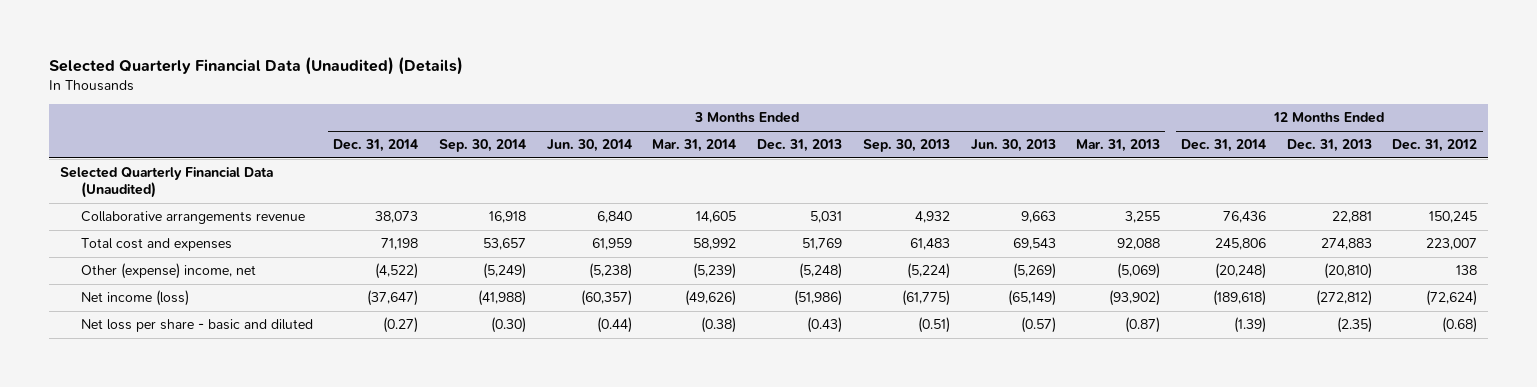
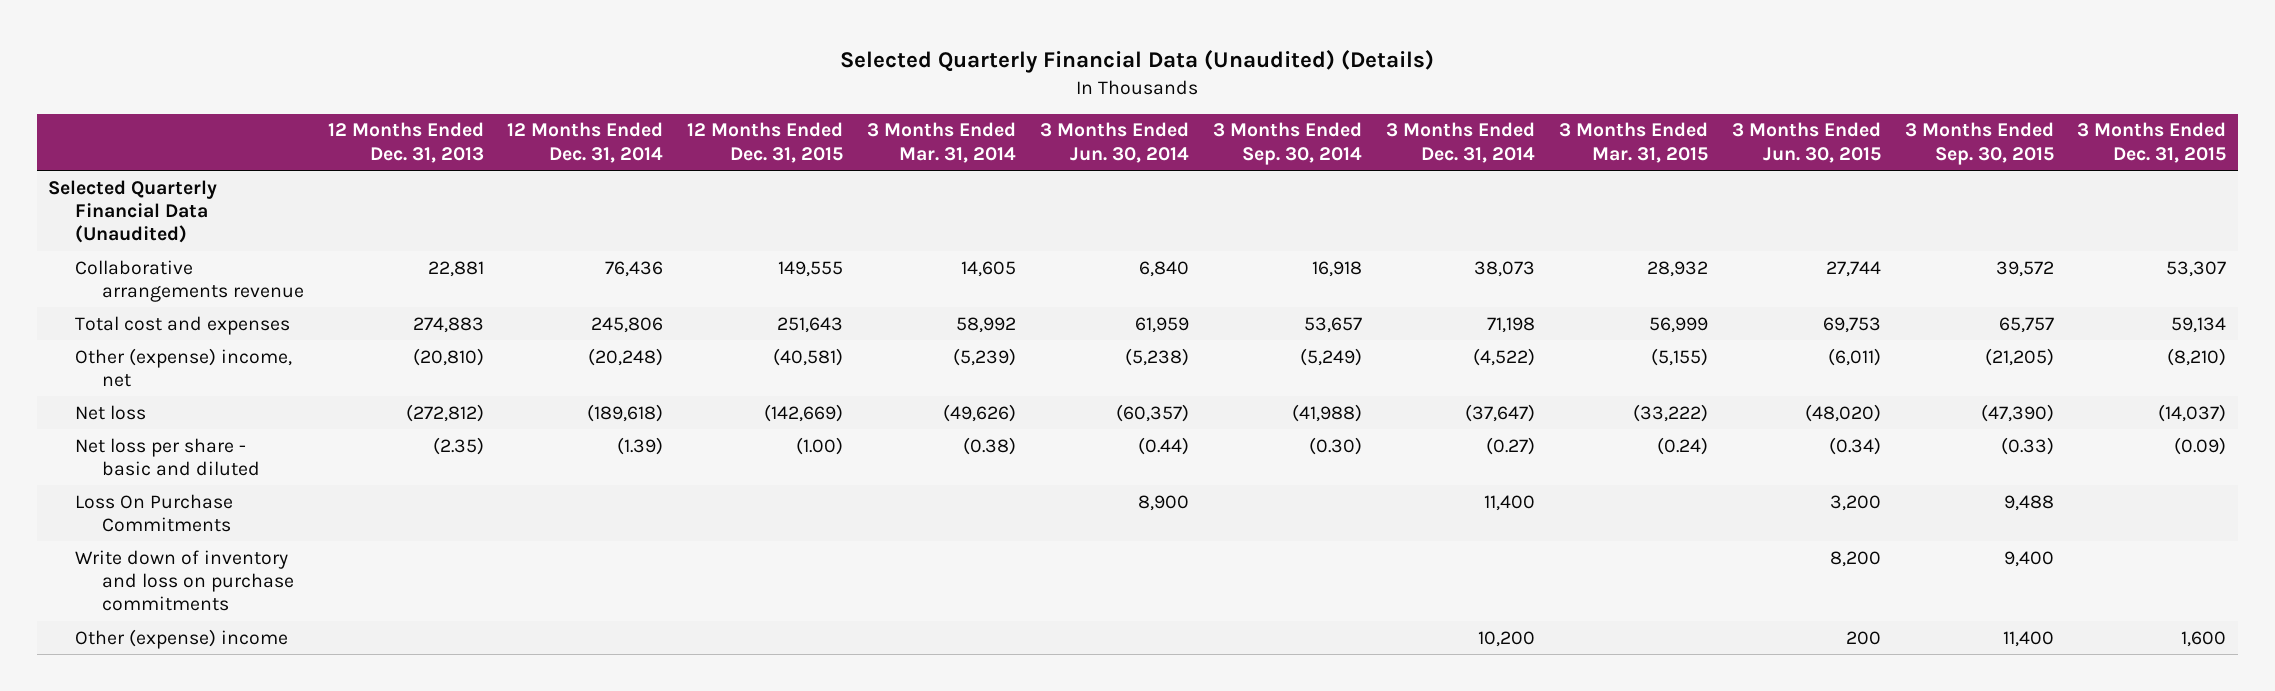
[757,139,843,153] Dec. 31, 2013 -> none
[862,139,950,153] Sep. 30, 2013 -> none
[970,139,1056,153] Jun. 30, 2013 -> none
[1076,139,1161,153] Mar. 31, 2013 -> none
[1392,139,1478,153] Dec. 31, 2012 -> none
none -> [687,122,844,163] 12 Months Ended Dec. 31, 2015
none -> [1558,122,1708,163] 3 Months Ended Mar. 31, 2015
none -> [1731,122,1881,163] 3 Months Ended Jun. 30, 2015
none -> [1904,122,2054,165] 3 Months Ended Sep. 30, 2015
none -> [2077,122,2227,163] 3 Months Ended Dec. 31, 2015
[80,290,189,307] Net income (loss) -> [75,404,147,420] Net loss
none -> [75,493,234,533] Loss On Purchase Commitments
none -> [75,549,294,612] Write down of inventory and loss on purchase commitments
none -> [75,628,289,649] Other (expense) income

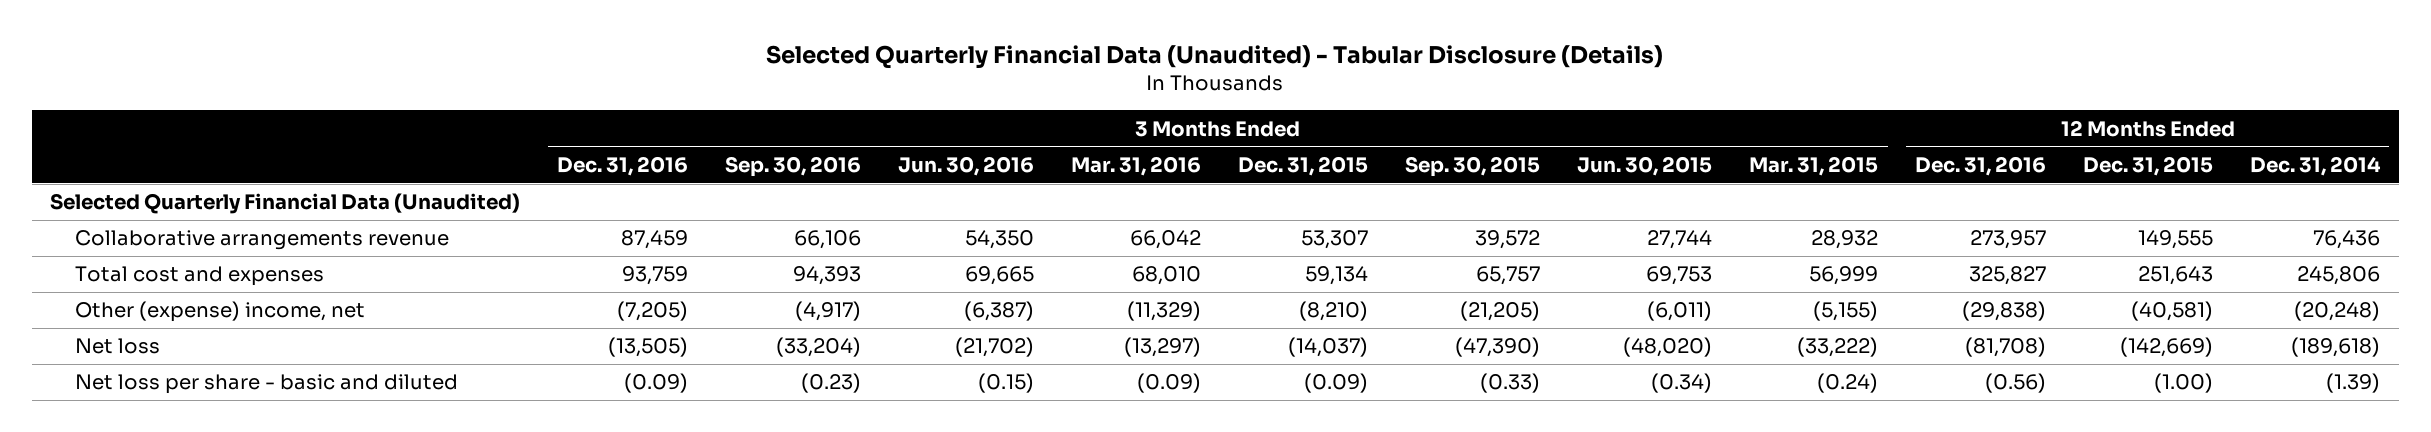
[840,50,1435,74] Selected Quarterly Financial Data (Unaudited) (Details) -> [766,45,1664,70] Selected Quarterly Financial Data (Unaudited) - Tabular Disclosure (Details)
[327,122,484,163] 12 Months Ended Dec. 31, 2013 -> none
[867,122,1017,163] 3 Months Ended Mar. 31, 2014 -> none
[1040,122,1190,163] 3 Months Ended Jun. 30, 2014 -> none
[1213,122,1363,165] 3 Months Ended Sep. 30, 2014 -> none
[1385,122,1535,163] 3 Months Ended Dec. 31, 2014 -> none
none -> [557,155,689,176] Dec. 31, 2016
none -> [725,155,862,177] Sep. 30, 2016
none -> [898,155,1035,176] Jun. 30, 2016
none -> [1071,155,1202,176] Mar. 31, 2016
none -> [1915,155,2047,176] Dec. 31, 2016
[75,493,234,533] Loss On Purchase Commitments -> none
[75,549,294,612] Write down of inventory and loss on purchase commitments -> none
[75,628,289,649] Other (expense) income -> none

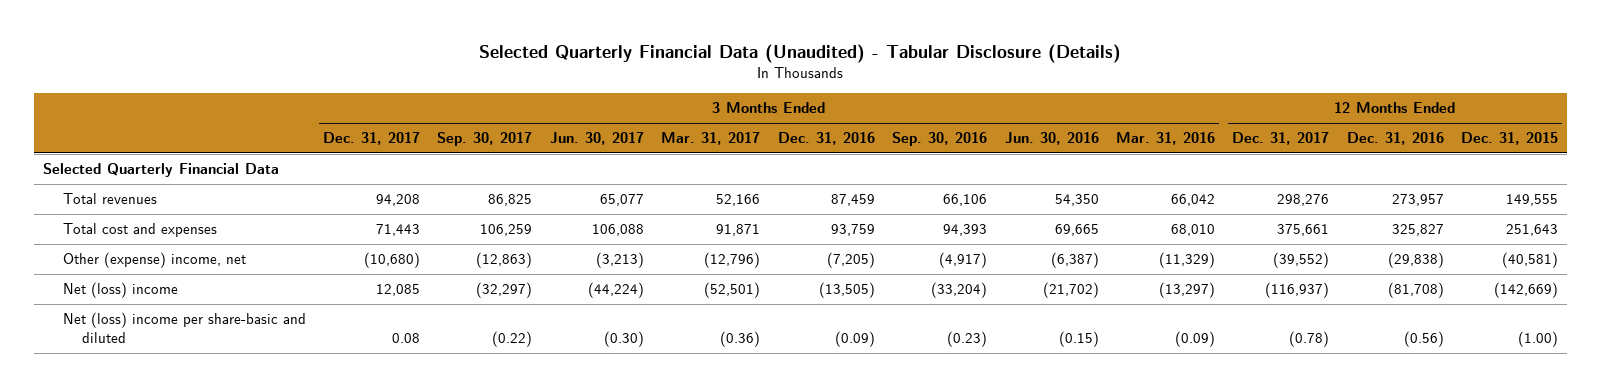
[1238,155,1369,176] Dec. 31, 2015 -> none
[1405,155,1541,177] Sep. 30, 2015 -> none
[1577,155,1713,176] Jun. 30, 2015 -> none
[1749,155,1879,176] Mar. 31, 2015 -> none
[2250,155,2382,176] Dec. 31, 2014 -> none
none -> [323,132,421,146] Dec. 31, 2017
none -> [437,132,533,147] Sep. 30, 2017
none -> [549,132,644,146] Jun. 30, 2017
none -> [661,132,761,146] Mar. 31, 2017
none -> [1232,132,1330,146] Dec. 31, 2017
[50,193,521,215] Selected Quarterly Financial Data (Unaudited) -> [42,163,279,178] Selected Quarterly Financial Data
[74,230,449,251] Collaborative arrangements revenue -> [62,193,157,205] Total revenues
[74,338,160,355] Net loss -> [62,282,178,299] Net (loss) income
[74,374,458,395] Net loss per share - basic and diluted -> [62,312,306,344] Net (loss) income per share-basic and diluted

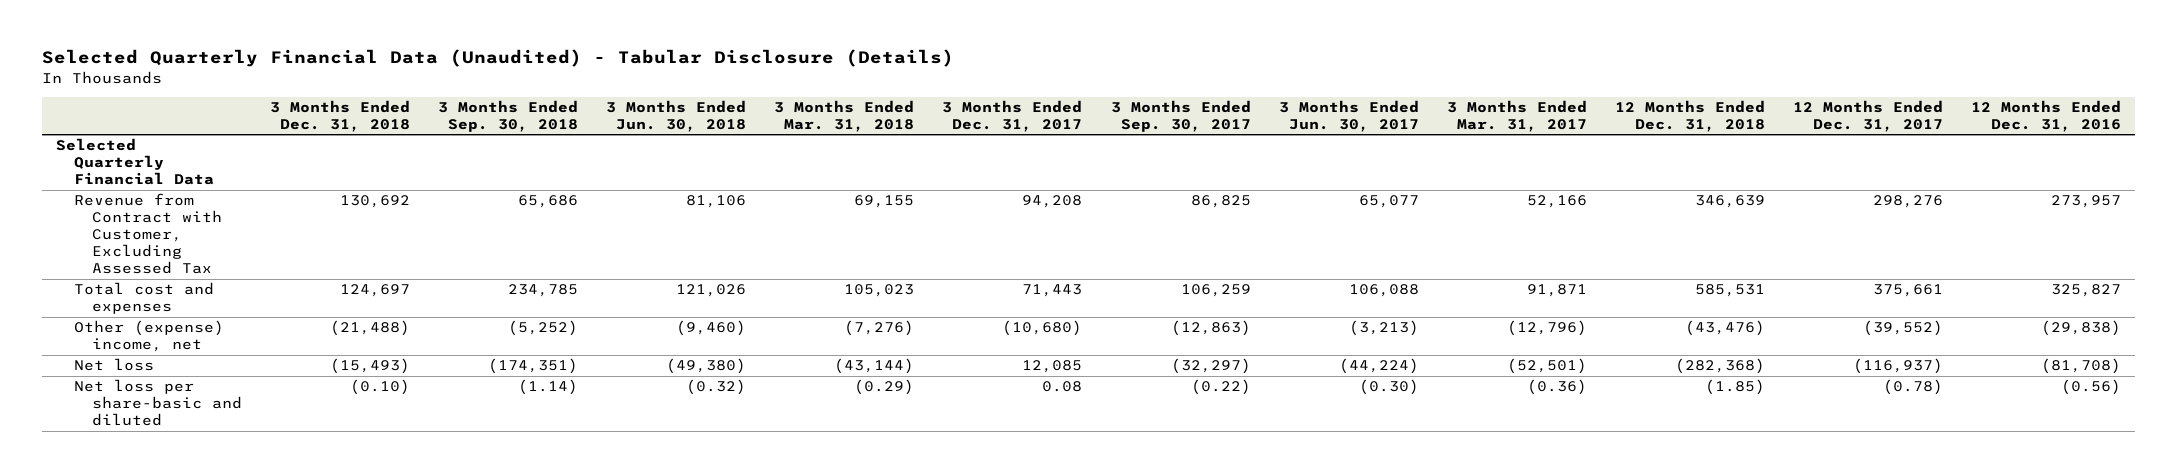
[777,132,875,146] Dec. 31, 2016 -> none
[892,132,988,147] Sep. 30, 2016 -> none
[1004,132,1099,146] Jun. 30, 2016 -> none
[1115,132,1215,146] Mar. 31, 2016 -> none
[1461,132,1559,146] Dec. 31, 2015 -> none
none -> [269,100,410,133] 3 Months Ended Dec. 31, 2018
none -> [438,100,579,133] 3 Months Ended Sep. 30, 2018
none -> [606,100,747,133] 3 Months Ended Jun. 30, 2018
none -> [774,100,915,133] 3 Months Ended Mar. 31, 2018
none -> [1615,100,1766,133] 12 Months Ended Dec. 31, 2018
[62,193,157,205] Total revenues -> [73,193,222,275] Revenue from Contract with Customer, Excluding Assessed Tax
[62,282,178,299] Net (loss) income -> [73,358,154,372] Net loss
[62,312,306,344] Net (loss) income per share-basic and diluted -> [73,379,242,427] Net loss per share-basic and diluted

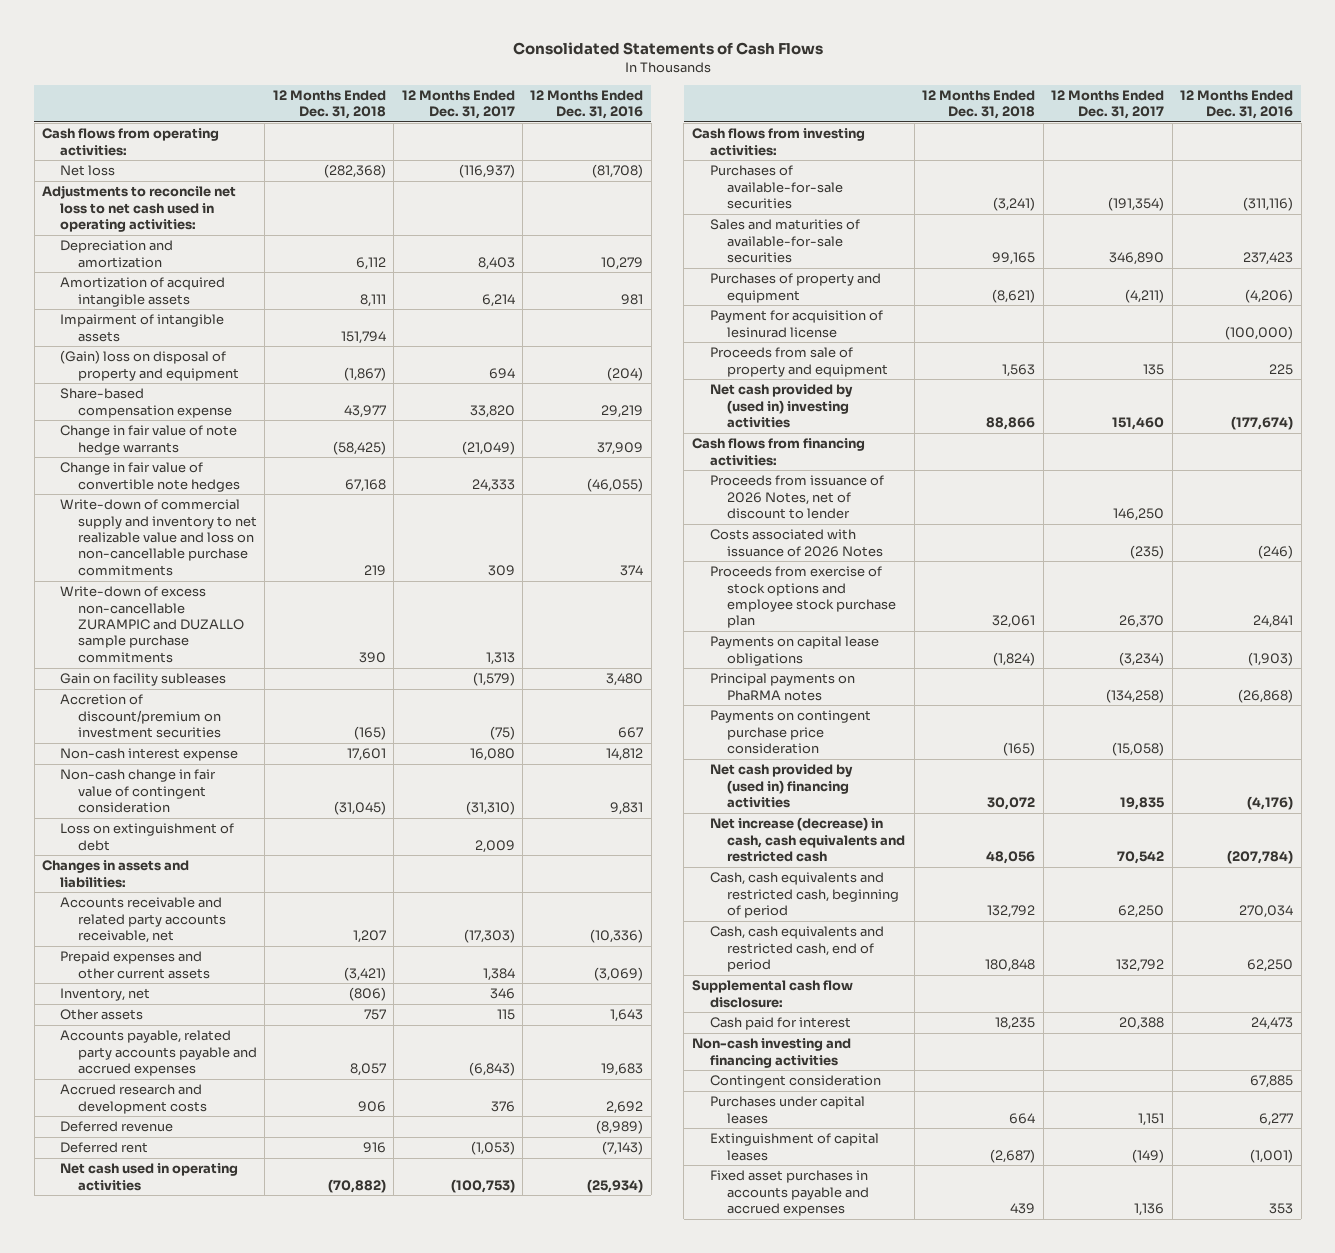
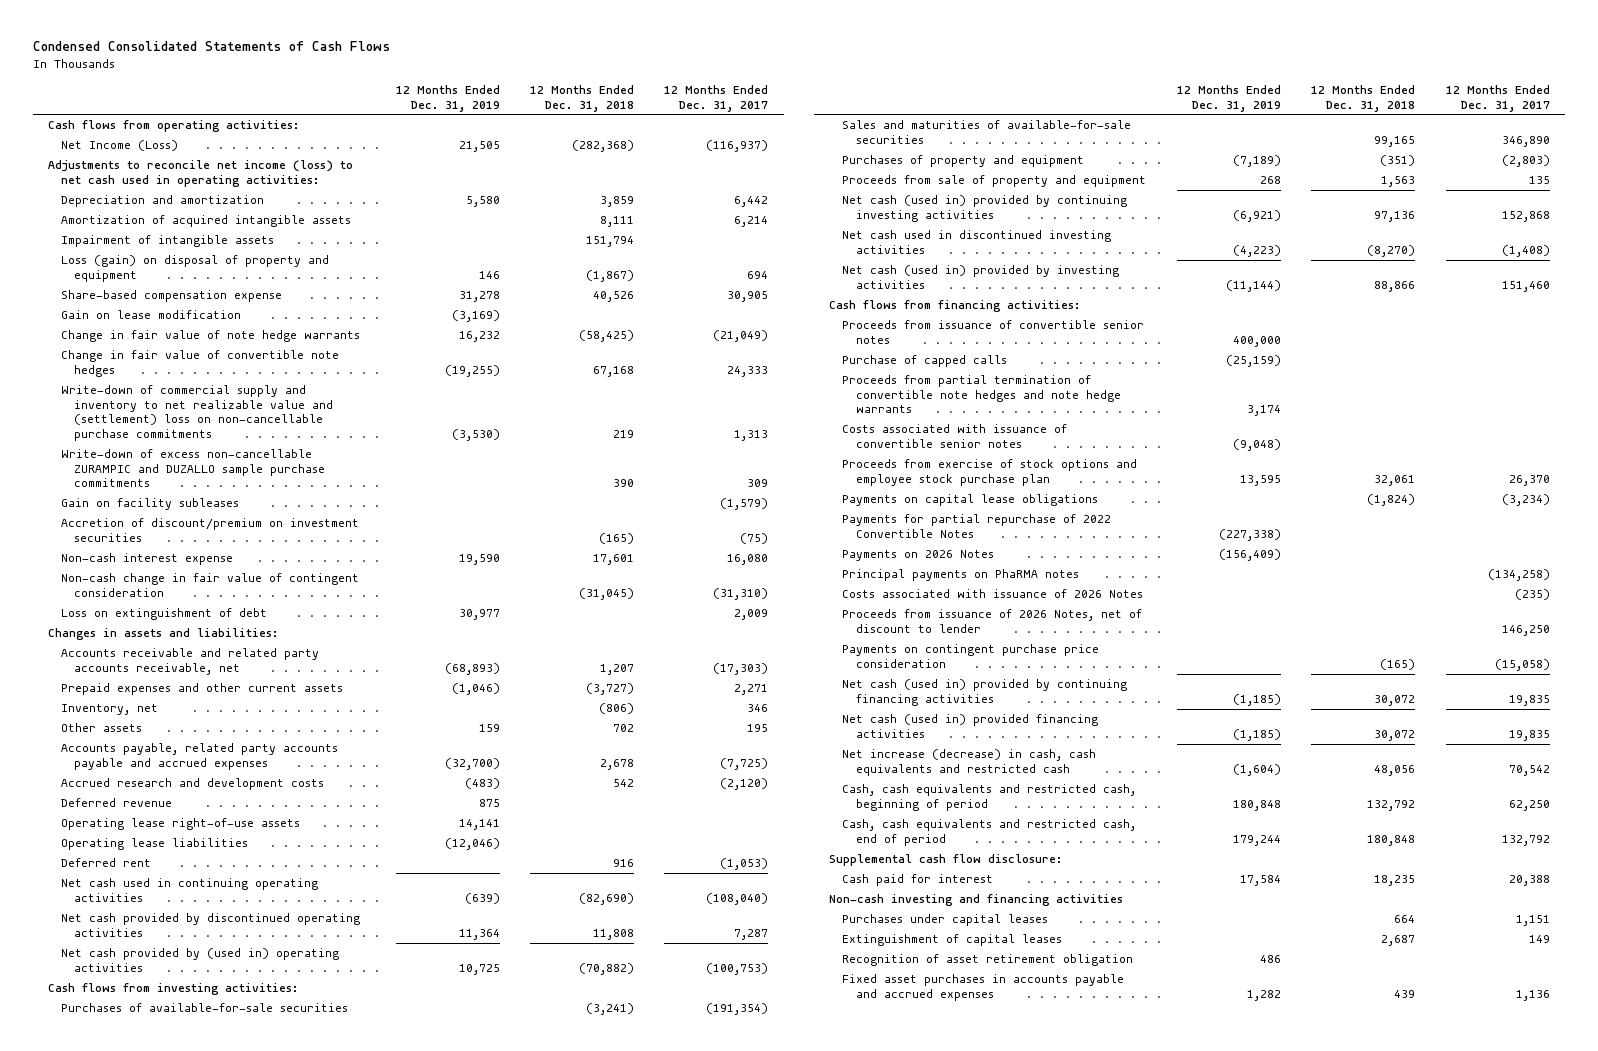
[512,42,823,56] Consolidated Statements of Cash Flows -> [32,41,390,52] Condensed Consolidated Statements of Cash Flows
[530,89,644,120] 12 Months Ended Dec. 31, 2016 -> none
none -> [395,85,500,112] 12 Months Ended Dec. 31, 2019
[59,165,115,177] Net loss -> [61,140,179,152] Net Income (Loss)
[42,185,237,233] Adjustments to reconcile net loss to net cash used in operating activities: -> [47,160,353,187] Adjustments to reconcile net income (loss) to net cash used in operating activities:
[355,256,386,270] 6,112 -> [599,196,634,208] 3,859
[477,256,515,270] 8,403 -> [734,196,769,208] 6,442
[59,350,239,381] (Gain) loss on disposal of property and equipment -> [61,255,330,282] Loss (gain) on disposal of property and equipment
[343,404,386,418] 43,977 -> [592,291,634,303] 40,526
[469,404,515,418] 33,820 -> [727,291,769,303] 30,905
none -> [61,310,242,320] Gain on lease modification
[59,499,257,576] Write-down of commercial supply and inventory to net realizable value and loss on non-cancellable purchase commitments -> [61,385,334,441] Write-down of commercial supply and inventory to net realizable value and (settlement) loss on non-cancellable purchase commitments
[487,564,515,576] 309 -> [734,429,769,441] 1,313
[485,651,515,665] 1,313 -> [747,479,769,488] 309
[343,966,386,981] (3,421) -> [585,683,634,696] (3,727)
[482,967,515,981] 1,384 -> [734,684,769,696] 2,271
[363,1009,386,1021] 757 -> [612,724,634,733] 702
[496,1009,515,1021] 115 -> [747,724,769,733] 195
[349,1063,386,1077] 8,057 -> [599,758,634,770] 2,678
[468,1062,515,1077] (6,843) -> [720,757,769,770] (7,725)
[357,1100,386,1112] 906 -> [612,779,634,788] 542
[490,1100,515,1112] 376 -> [720,778,769,791] (2,120)
none -> [61,818,301,831] Operating lease right-of-use assets
none -> [61,838,249,851] Operating lease liabilities
none -> [61,878,319,902] Net cash used in continuing operating activities
none -> [61,913,361,937] Net cash provided by discontinued operating activities
[59,1163,238,1191] Net cash used in operating activities -> [61,948,340,972] Net cash provided by (used in) operating activities
[709,310,883,338] Payment for acquisition of lesinurad license -> none
[992,288,1036,303] (8,621) -> [1380,155,1416,167] (351)
[1125,288,1165,303] (4,211) -> [1501,155,1550,168] (2,803)
none -> [842,195,1128,222] Net cash (used in) provided by continuing investing activities
none -> [842,230,1112,254] Net cash used in discontinued investing activities
[709,384,853,429] Net cash provided by (used in) investing activities -> [842,265,1120,289] Net cash (used in) provided by investing activities
none -> [842,320,1145,344] Proceeds from issuance of convertible senior notes
none -> [842,355,1008,368] Purchase of capped calls
none -> [842,375,1121,414] Proceeds from partial termination of convertible note hedges and note hedge warrants
none -> [842,424,1068,448] Costs associated with issuance of convertible senior notes
none -> [842,514,1112,538] Payments for partial repurchase of 2022 Convertible Notes
none -> [842,550,995,562] Payments on 2026 Notes
[709,529,884,557] Costs associated with issuance of 2026 Notes -> [842,589,1144,599] Costs associated with issuance of 2026 Notes
[709,475,884,520] Proceeds from issuance of 2026 Notes, net of discount to lender -> [842,609,1143,633] Proceeds from issuance of 2026 Notes, net of discount to lender
none -> [842,679,1128,706] Net cash (used in) provided by continuing financing activities
[709,764,853,809] Net cash provided by (used in) financing activities -> [842,714,1099,738] Net cash (used in) provided financing activities
[709,1075,881,1089] Contingent consideration -> none
[990,1148,1036,1163] (2,687) -> [1381,935,1416,947] 2,687
[1132,1148,1165,1163] (149) -> [1528,935,1550,944] 149
none -> [842,954,1134,967] Recognition of asset retirement obligation

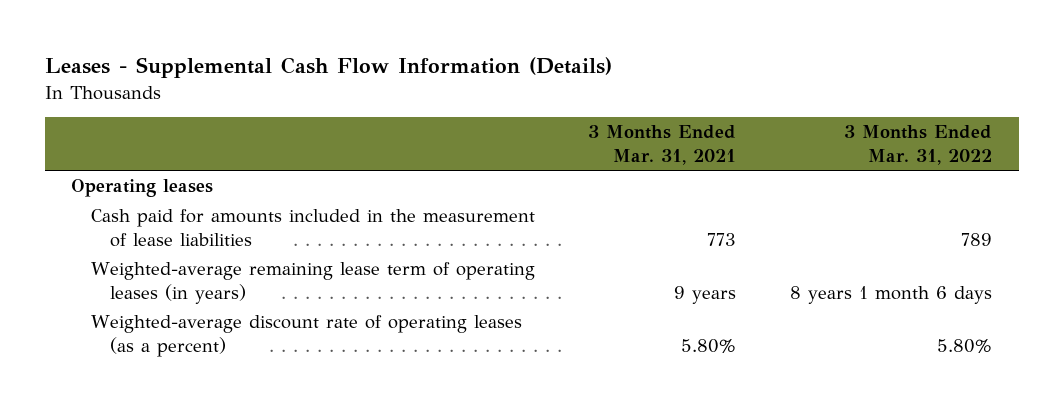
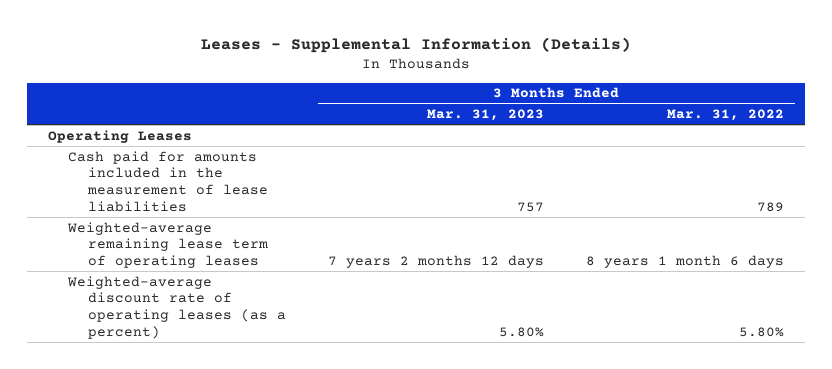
[44,57,612,79] Leases - Supplemental Cash Flow Information (Details) -> [201,36,632,53] Leases - Supplemental Information (Details)
[588,125,737,165] 3 Months Ended Mar. 31, 2021 -> none
none -> [427,109,545,122] Mar. 31, 2023
[71,179,214,198] Operating leases -> [47,129,192,143] Operating Leases
[90,262,535,304] Weighted-average remaining lease term of operating leases (in years) -> [66,221,269,269] Weighted-average remaining lease term of operating leases

